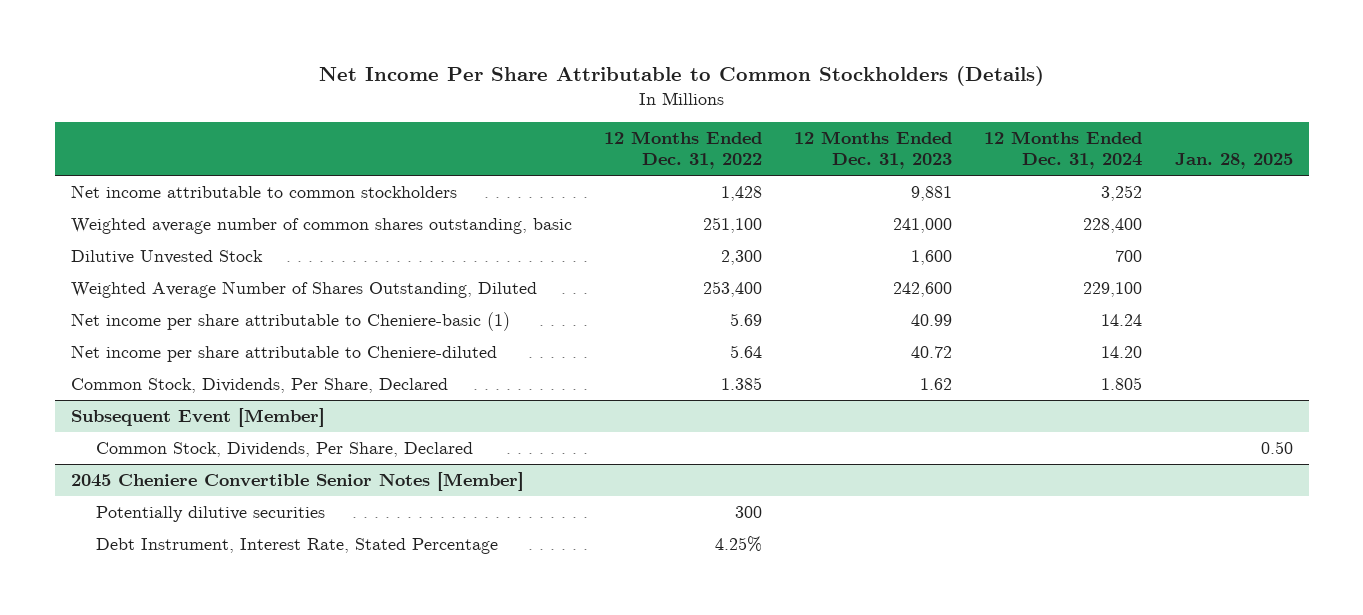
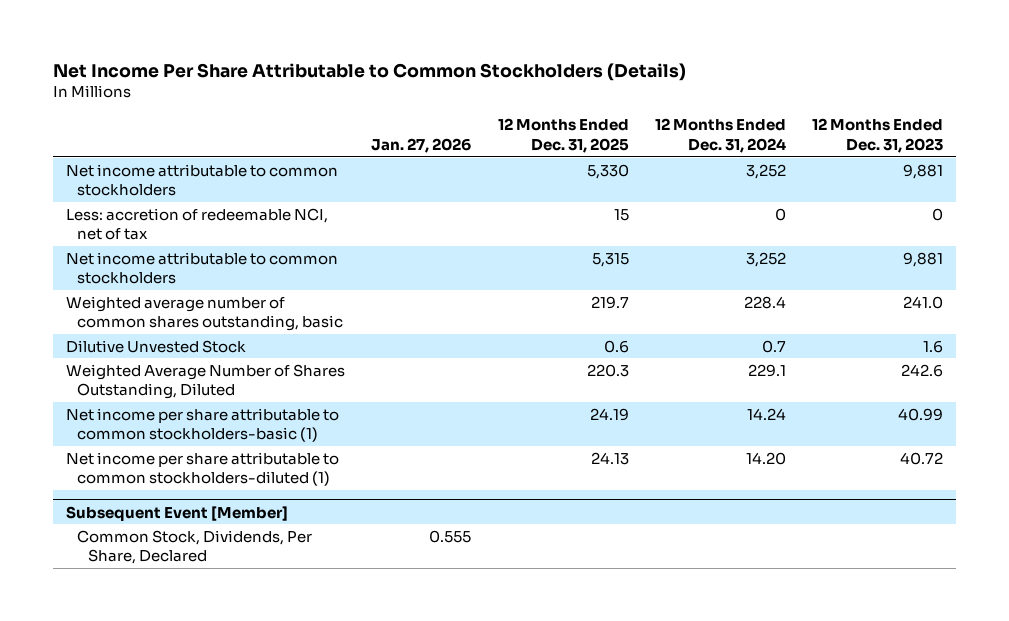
[603,130,762,170] 12 Months Ended Dec. 31, 2022 -> none
[1174,153,1293,170] Jan. 28, 2025 -> none
none -> [371,137,472,153] Jan. 27, 2026
none -> [497,118,629,153] 12 Months Ended Dec. 31, 2025
[70,377,448,393] Common Stock, Dividends, Per Share, Declared -> none
none -> [66,207,329,241] Less: accretion of redeemable NCI, net of tax
none -> [66,251,339,285] Net income attributable to common stockholders
[893,217,953,233] 241,000 -> [902,295,943,309] 241.0
[1083,217,1143,233] 228,400 -> [743,295,786,309] 228.4
[911,249,953,265] 1,600 -> [922,339,943,353] 1.6
[1115,249,1143,262] 700 -> [761,339,786,353] 0.7
[893,281,953,297] 242,600 -> [900,363,943,377] 242.6
[1083,281,1143,297] 229,100 -> [747,363,786,377] 229.1
[70,311,510,331] Net income per share attributable to Cheniere-basic (1) -> [66,407,340,443] Net income per share attributable to common stockholders-basic (1)
[70,344,497,362] Net income per share attributable to Cheniere-diluted -> [66,451,340,487] Net income per share attributable to common stockholders-diluted (1)
[70,471,524,491] 2045 Cheniere Convertible Senior Notes [Member] -> none
[96,505,326,522] Potentially dilutive securities -> none
[96,537,499,554] Debt Instrument, Interest Rate, Stated Percentage -> none

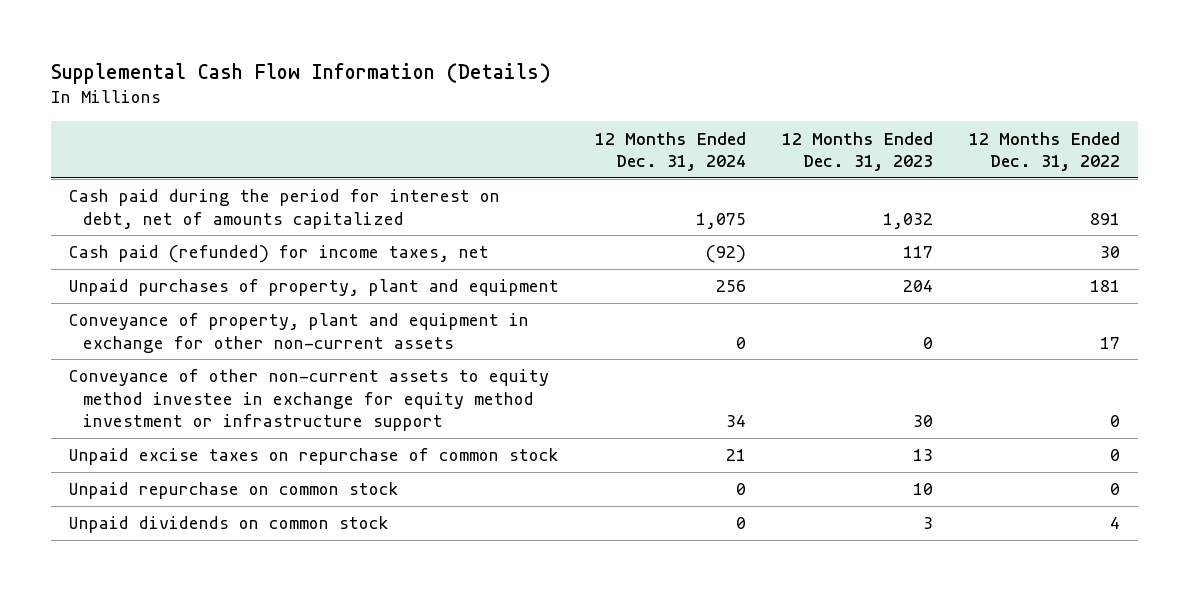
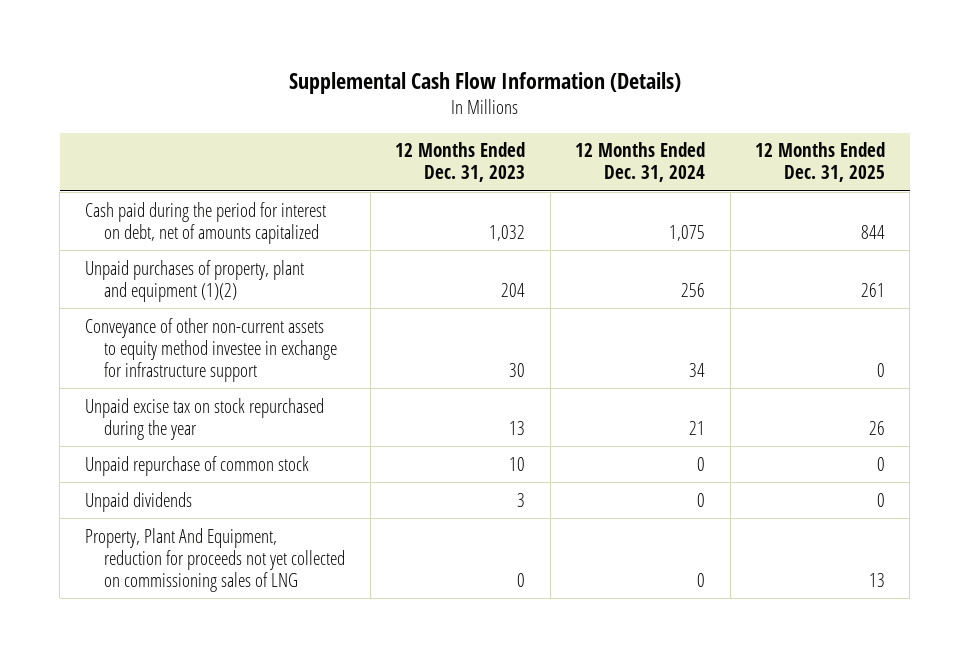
[968,131,1120,172] 12 Months Ended Dec. 31, 2022 -> none
none -> [755,142,886,183] 12 Months Ended Dec. 31, 2025
[69,245,490,264] Cash paid (refunded) for income taxes, net -> none
[69,313,530,353] Conveyance of property, plant and equipment in exchange for other non-current assets -> none
[69,279,560,297] Unpaid purchases of property, plant and equipment -> [84,259,304,302] Unpaid purchases of property, plant and equipment (1)(2)
[69,369,550,432] Conveyance of other non-current assets to equity method investee in exchange for equity method investment or infrastructure support -> [84,317,338,382] Conveyance of other non-current assets to equity method investee in exchange for infrastructure support
[69,448,560,466] Unpaid excise taxes on repurchase of common stock -> [84,397,324,440] Unpaid excise tax on stock repurchased during the year
[69,482,400,500] Unpaid repurchase on common stock -> [84,455,309,476] Unpaid repurchase of common stock
[69,516,390,534] Unpaid dividends on common stock -> [84,491,192,512] Unpaid dividends
none -> [84,527,346,592] Property, Plant And Equipment, reduction for proceeds not yet collected on commissioning sales of LNG

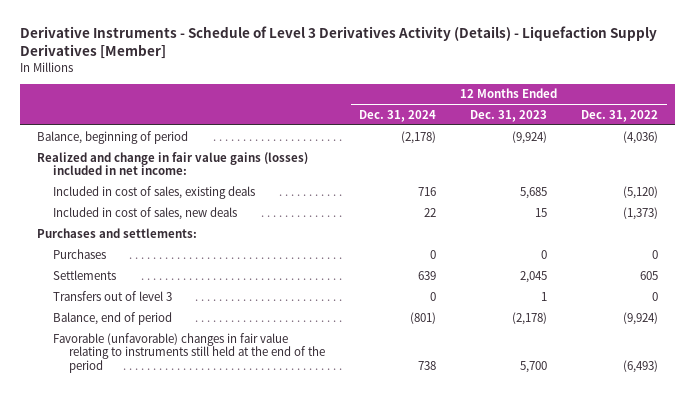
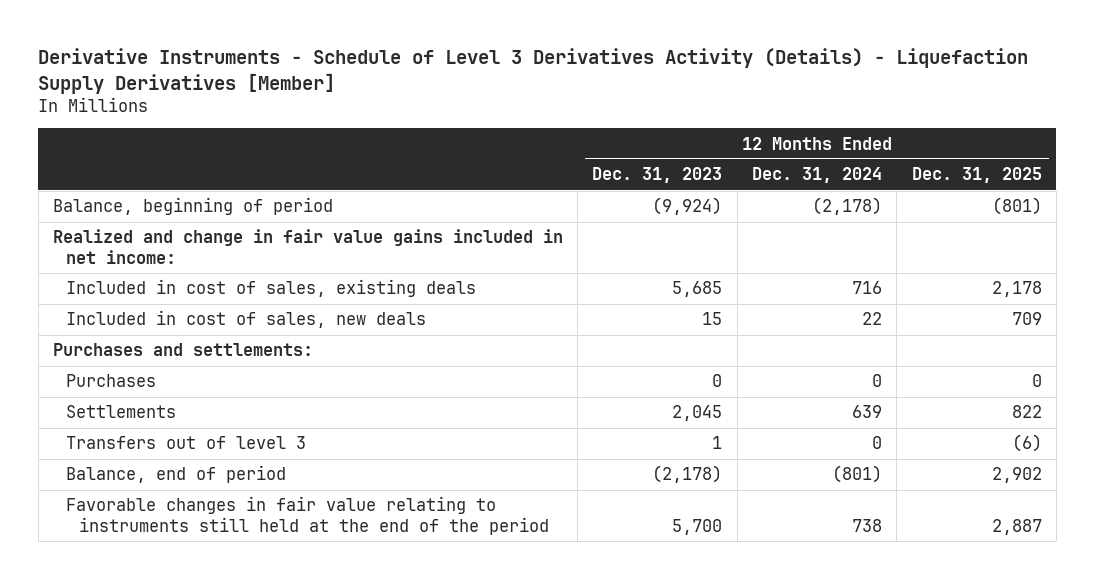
[581,109,659,122] Dec. 31, 2022 -> none
none -> [911,167,1042,184] Dec. 31, 2025
[36,151,308,176] Realized and change in fair value gains (losses) included in net income: -> [52,229,563,265] Realized and change in fair value gains included in net income:
[53,332,326,373] Favorable (unfavorable) changes in fair value relating to instruments still held at the end of the period -> [65,496,549,536] Favorable changes in fair value relating to instruments still held at the end of the period

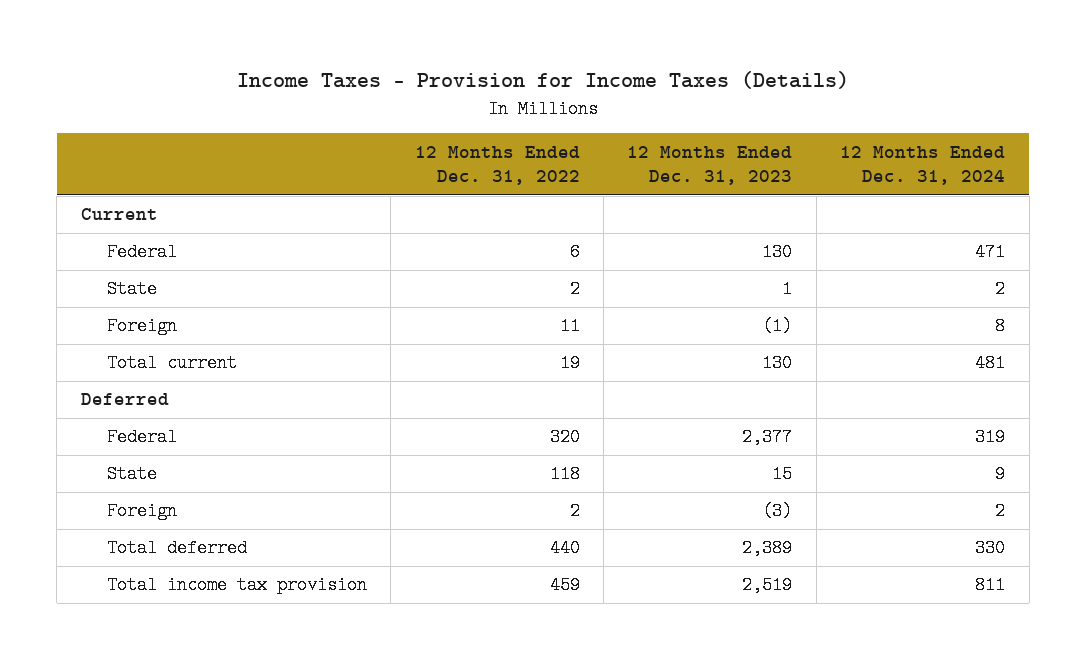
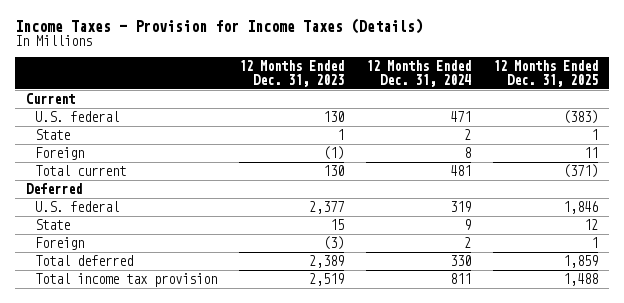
[414,145,580,186] 12 Months Ended Dec. 31, 2022 -> none
none -> [492,60,598,87] 12 Months Ended Dec. 31, 2025
[106,243,177,262] Federal -> [35,111,120,123] U.S. federal
[106,428,177,447] Federal -> [35,201,120,213] U.S. federal

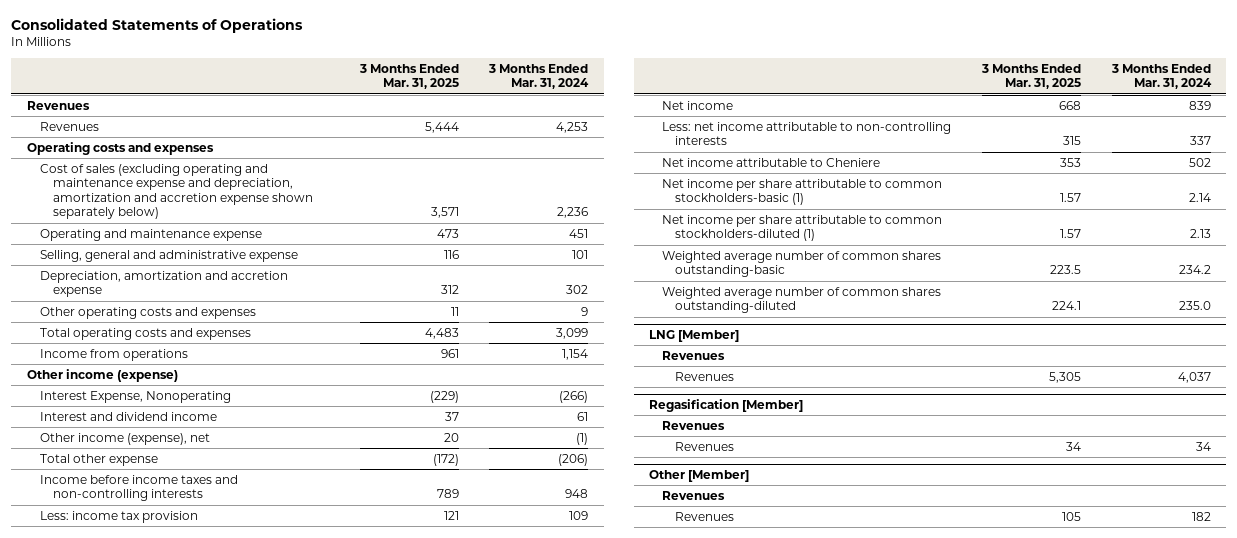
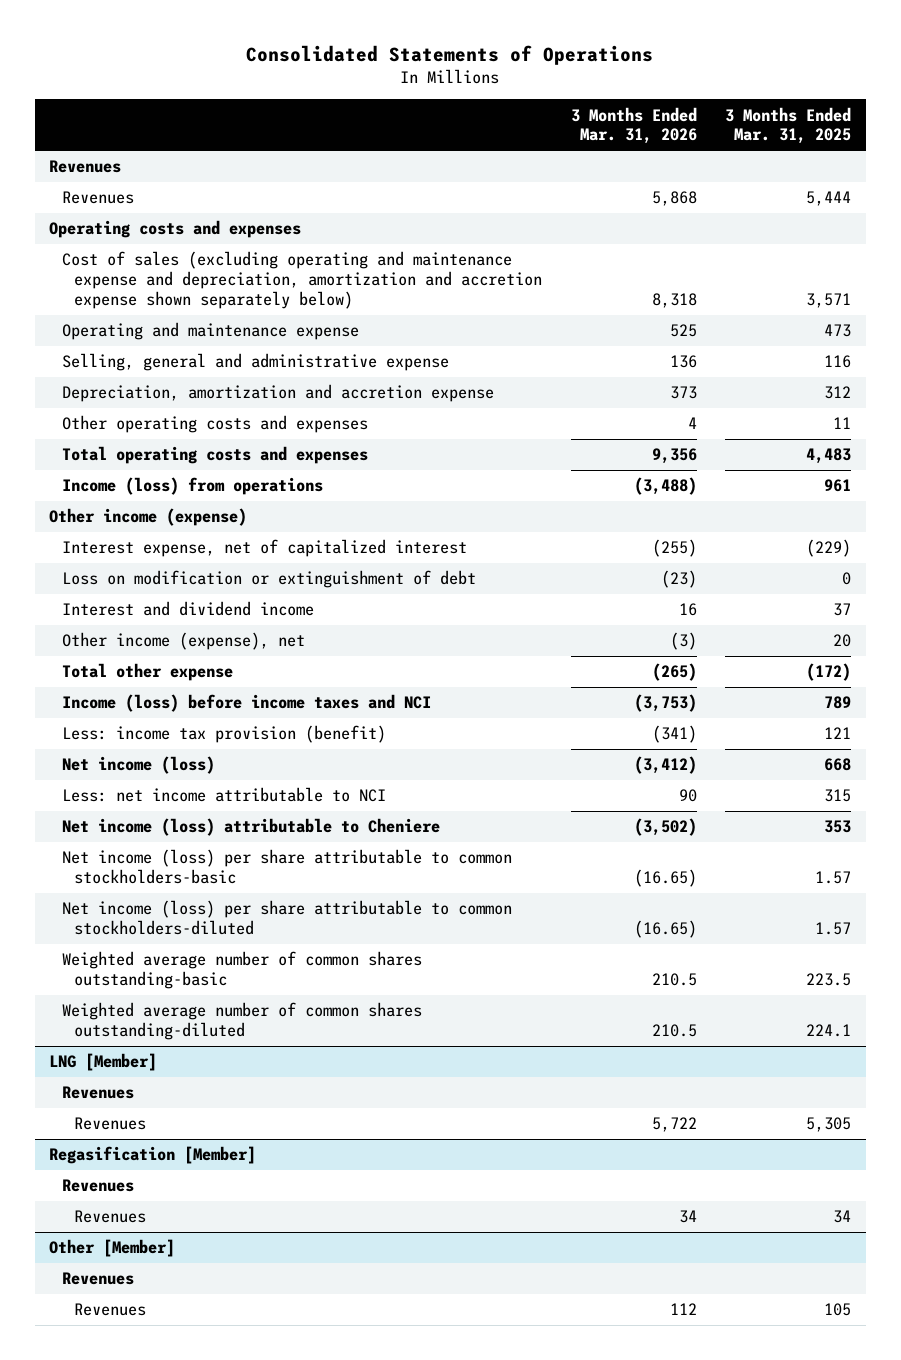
[488,63,590,90] 3 Months Ended Mar. 31, 2024 -> none
none -> [570,106,697,145] 3 Months Ended Mar. 31, 2026
[39,348,188,361] Income from operations -> [61,477,323,496] Income (loss) from operations
[39,390,231,403] Interest Expense, Nonoperating -> [61,539,467,558] Interest expense, net of capitalized interest
none -> [61,570,476,589] Loss on modification or extinguishment of debt
[39,474,238,502] Income before income taxes and non-controlling interests -> [61,694,431,713] Income (loss) before income taxes and NCI
[39,510,198,523] Less: income tax provision -> [61,725,386,744] Less: income tax provision (benefit)
[661,100,733,110] Net income -> [61,756,215,775] Net income (loss)
[661,121,951,146] Less: net income attributable to non-controlling interests -> [61,787,386,803] Less: net income attributable to NCI
[661,157,880,167] Net income attributable to Cheniere -> [61,818,440,837] Net income (loss) attributable to Cheniere
[661,178,942,206] Net income per share attributable to common stockholders-basic (1) -> [61,849,512,885] Net income (loss) per share attributable to common stockholders-basic
[661,214,942,242] Net income per share attributable to common stockholders-diluted (1) -> [61,900,512,936] Net income (loss) per share attributable to common stockholders-diluted

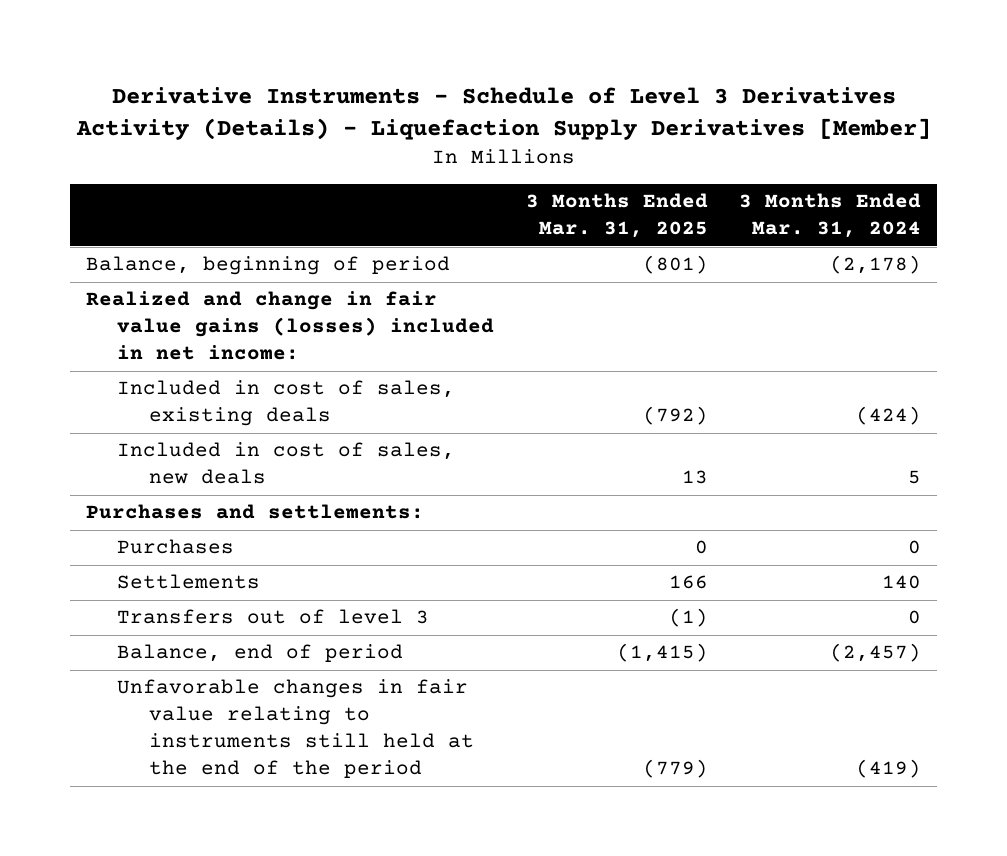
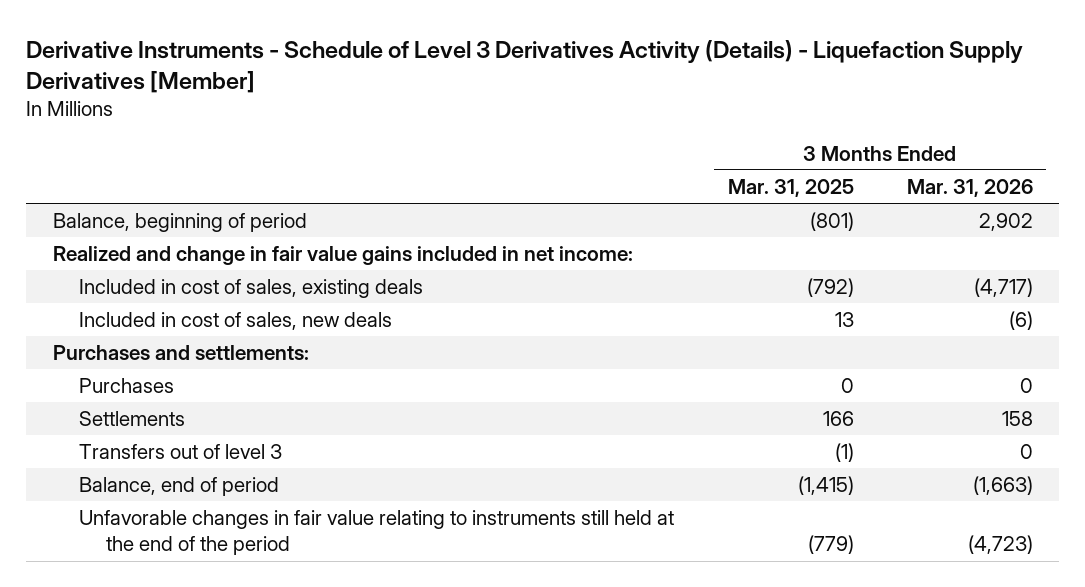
[739,193,922,239] 3 Months Ended Mar. 31, 2024 -> none
none -> [906,178,1033,197] Mar. 31, 2026
[86,291,495,361] Realized and change in fair value gains (losses) included in net income: -> [52,246,633,266] Realized and change in fair value gains included in net income:

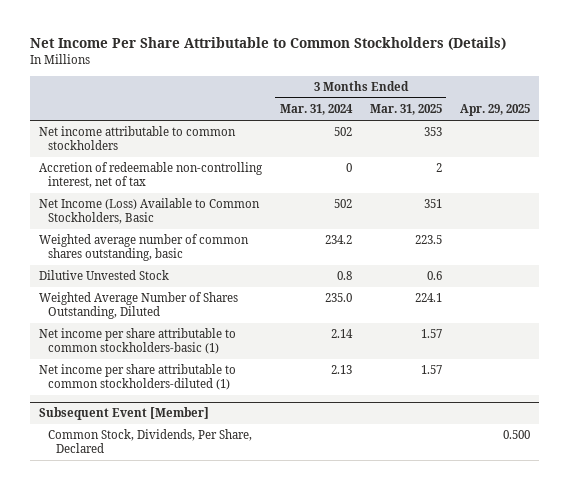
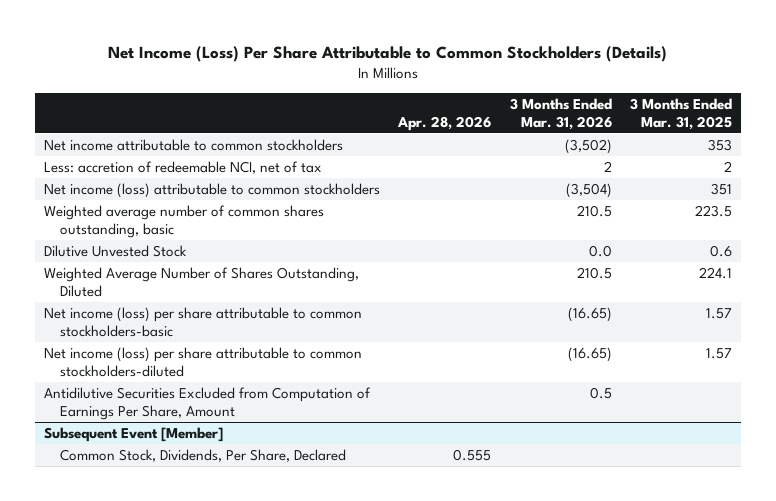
[30,37,507,51] Net Income Per Share Attributable to Common Stockholders (Details) -> [107,45,667,62] Net Income (Loss) Per Share Attributable to Common Stockholders (Details)
[279,104,353,116] Mar. 31, 2024 -> none
[459,104,530,117] Apr. 29, 2025 -> none
none -> [397,115,492,131] Apr. 28, 2026
none -> [509,97,612,130] 3 Months Ended Mar. 31, 2026
[39,162,264,189] Accretion of redeemable non-controlling interest, net of tax -> [44,160,323,174] Less: accretion of redeemable NCI, net of tax
[39,198,261,225] Net Income (Loss) Available to Common Stockholders, Basic -> [44,182,381,198] Net income (loss) attributable to common stockholders
[39,328,237,355] Net income per share attributable to common stockholders-basic (1) -> [44,306,363,338] Net income (loss) per share attributable to common stockholders-basic
[39,364,237,391] Net income per share attributable to common stockholders-diluted (1) -> [44,346,363,378] Net income (loss) per share attributable to common stockholders-diluted
none -> [44,386,372,421] Antidilutive Securities Excluded from Computation of Earnings Per Share, Amount

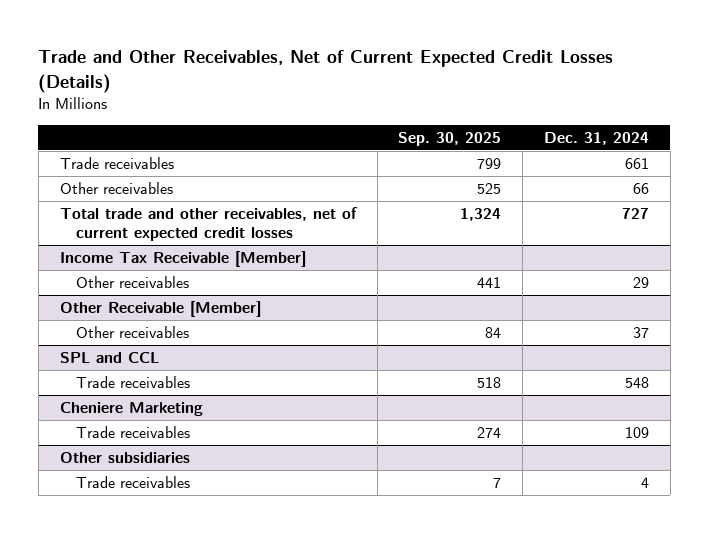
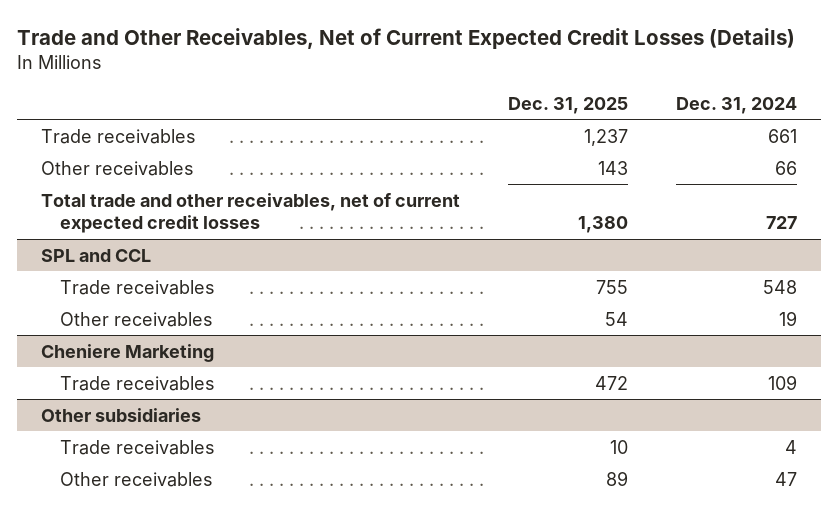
[398,131,502,146] Sep. 30, 2025 -> none
none -> [508,96,629,114] Dec. 31, 2025
[59,250,306,267] Income Tax Receivable [Member] -> none
[76,275,190,288] Other receivables -> none
[59,300,261,317] Other Receivable [Member] -> none
[76,325,190,338] Other receivables -> none
none -> [60,311,214,327] Other receivables
none -> [60,471,214,487] Other receivables

